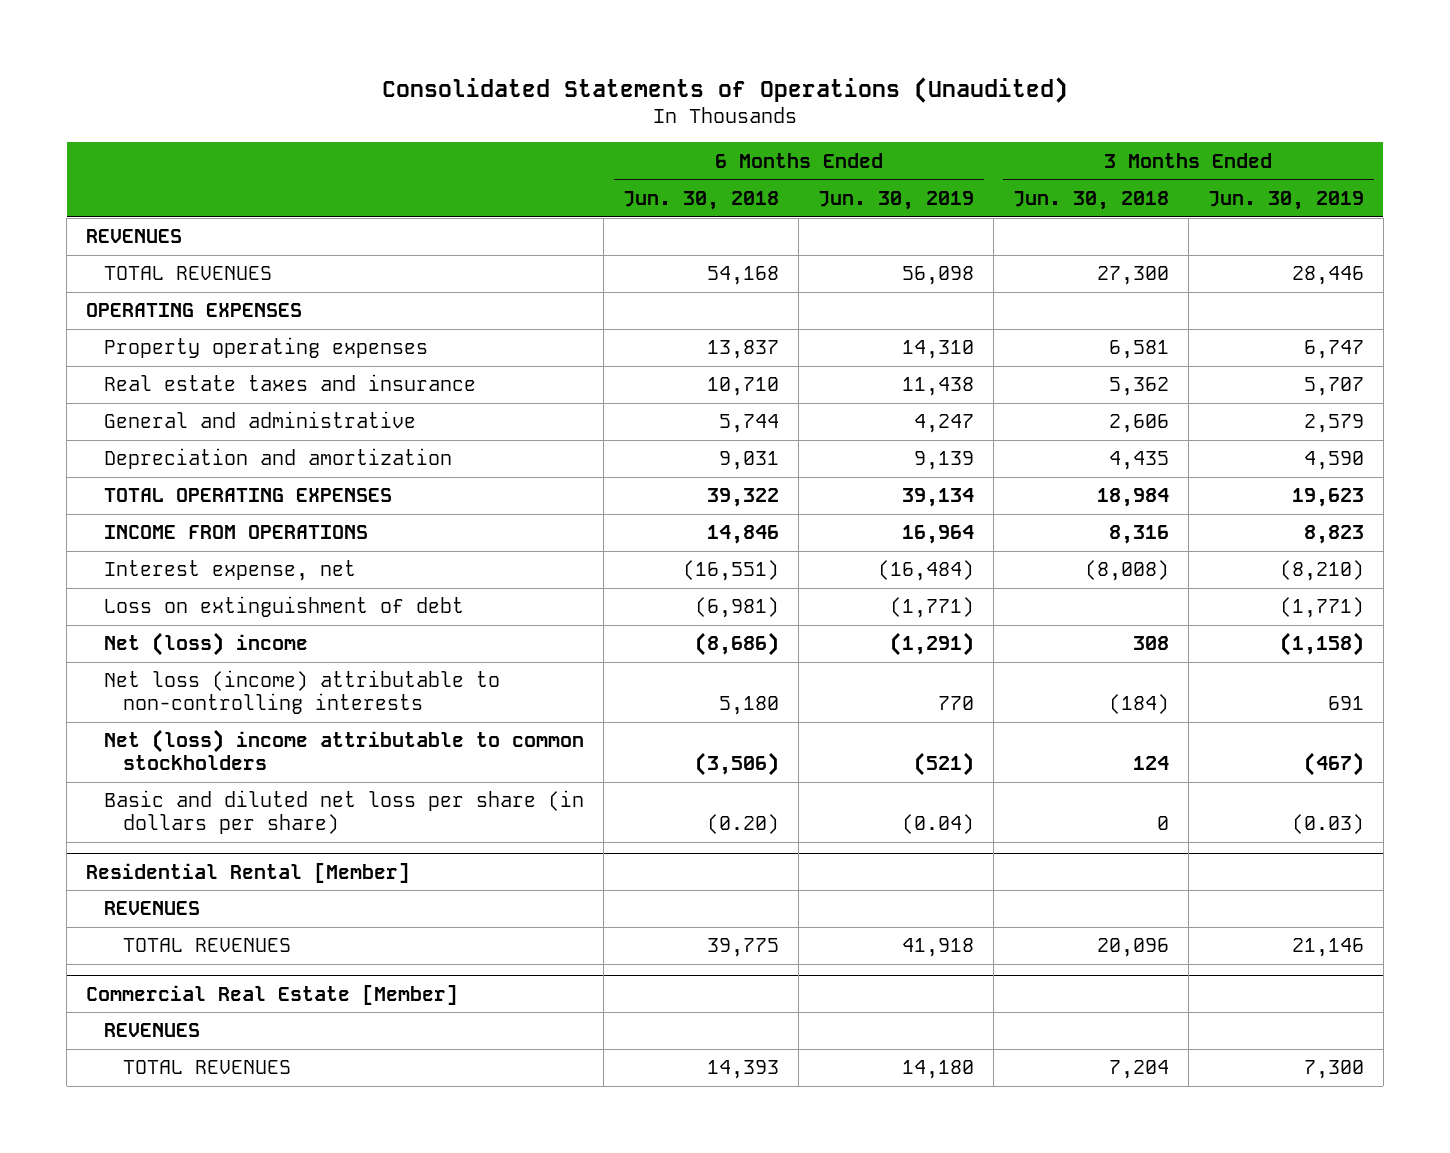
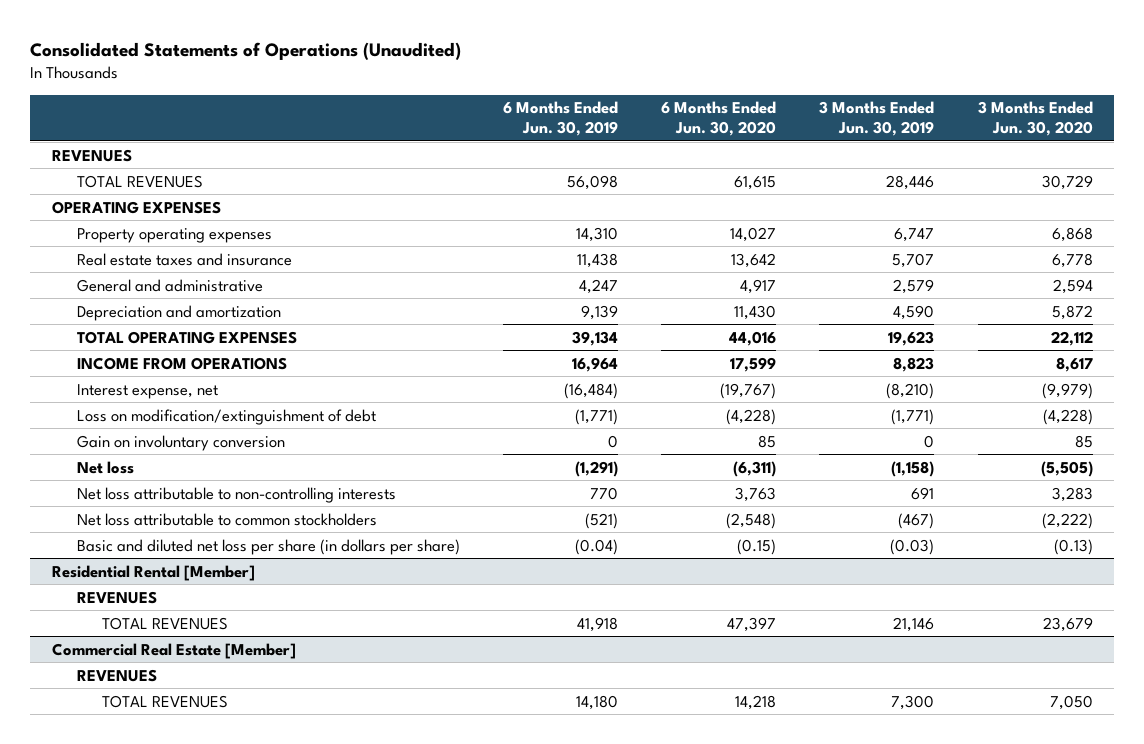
[623,190,780,210] Jun. 30, 2018 -> none
[1013,190,1170,210] Jun. 30, 2018 -> none
none -> [661,101,777,137] 6 Months Ended Jun. 30, 2020
none -> [977,101,1093,137] 3 Months Ended Jun. 30, 2020
[104,596,465,618] Loss on extinguishment of debt -> [76,408,376,425] Loss on modification/extinguishment of debt
none -> [76,434,285,451] Gain on involuntary conversion
[104,632,309,657] Net (loss) income -> [76,460,134,474] Net loss
[104,670,501,714] Net loss (income) attributable to non-controlling interests -> [76,486,396,503] Net loss attributable to non-controlling interests
[104,729,585,770] Net (loss) income attributable to common stockholders -> [76,512,377,526] Net loss attributable to common stockholders

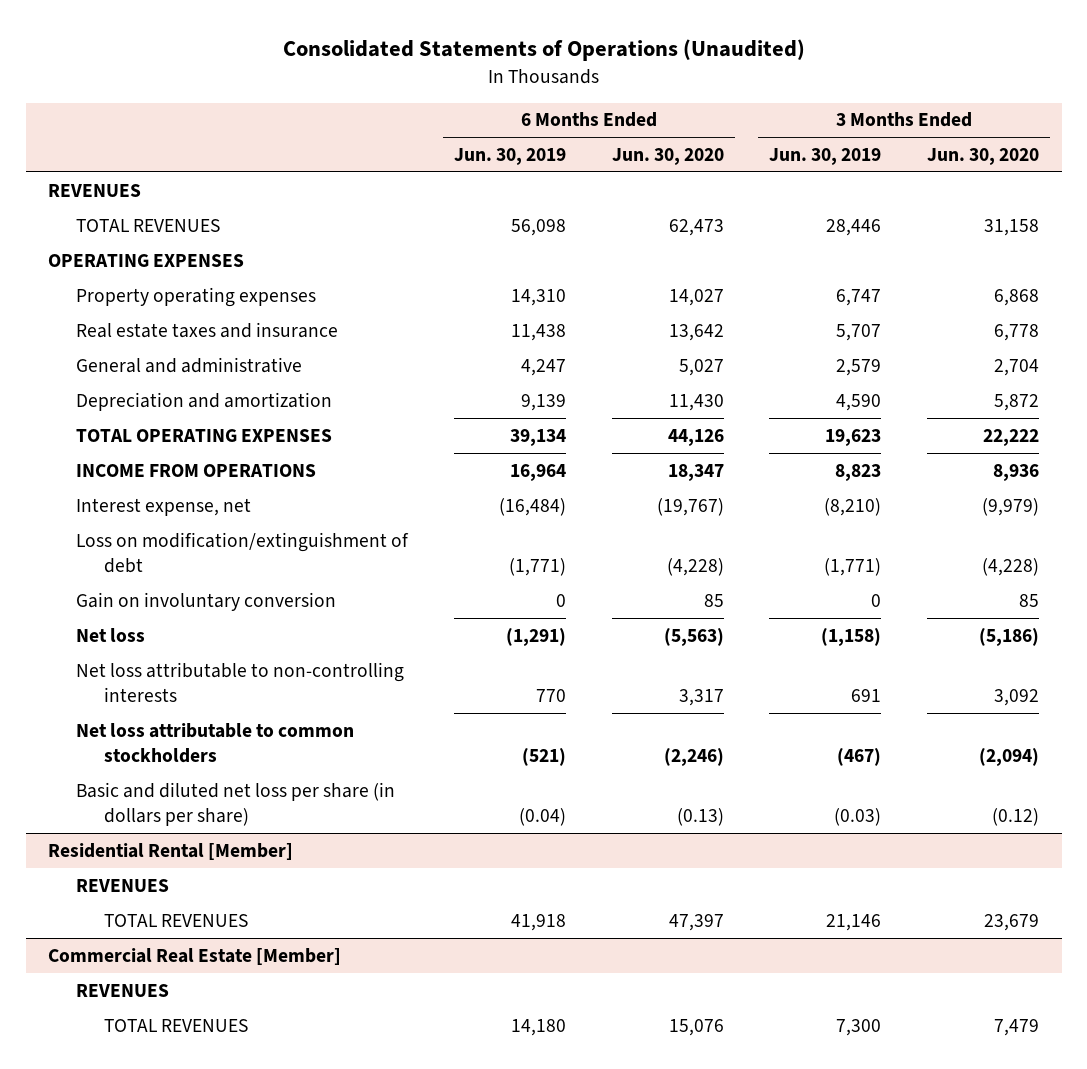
[734,175,777,190] 61,615 -> [668,218,724,236] 62,473
[1041,174,1093,190] 30,729 -> [984,218,1040,236] 31,158
[740,278,777,294] 4,917 -> [678,358,724,376] 5,027
[1052,278,1093,294] 2,594 -> [994,358,1040,376] 2,704
[729,330,777,346] 44,016 -> [667,428,724,446] 44,126
[1050,330,1093,346] 22,112 -> [983,428,1040,446] 22,222
[730,356,777,372] 17,599 -> [667,463,724,481] 18,347
[1055,356,1093,372] 8,617 -> [993,463,1040,481] 8,936
[733,460,777,477] (6,311) -> [663,627,724,646] (5,563)
[1040,460,1093,477] (5,505) -> [979,627,1040,646] (5,186)
[735,486,777,502] 3,763 -> [678,689,724,707] 3,317
[1051,486,1093,502] 3,283 -> [994,689,1040,707] 3,092
[726,512,777,529] (2,548) -> [663,748,724,767] (2,246)
[1041,512,1093,529] (2,222) -> [979,748,1040,767] (2,094)
[737,538,777,555] (0.15) -> [676,808,724,827] (0.13)
[1053,538,1093,555] (0.13) -> [992,808,1040,827] (0.12)
[735,694,777,710] 14,218 -> [668,1018,724,1036] 15,076
[1049,694,1093,710] 7,050 -> [994,1018,1040,1036] 7,479

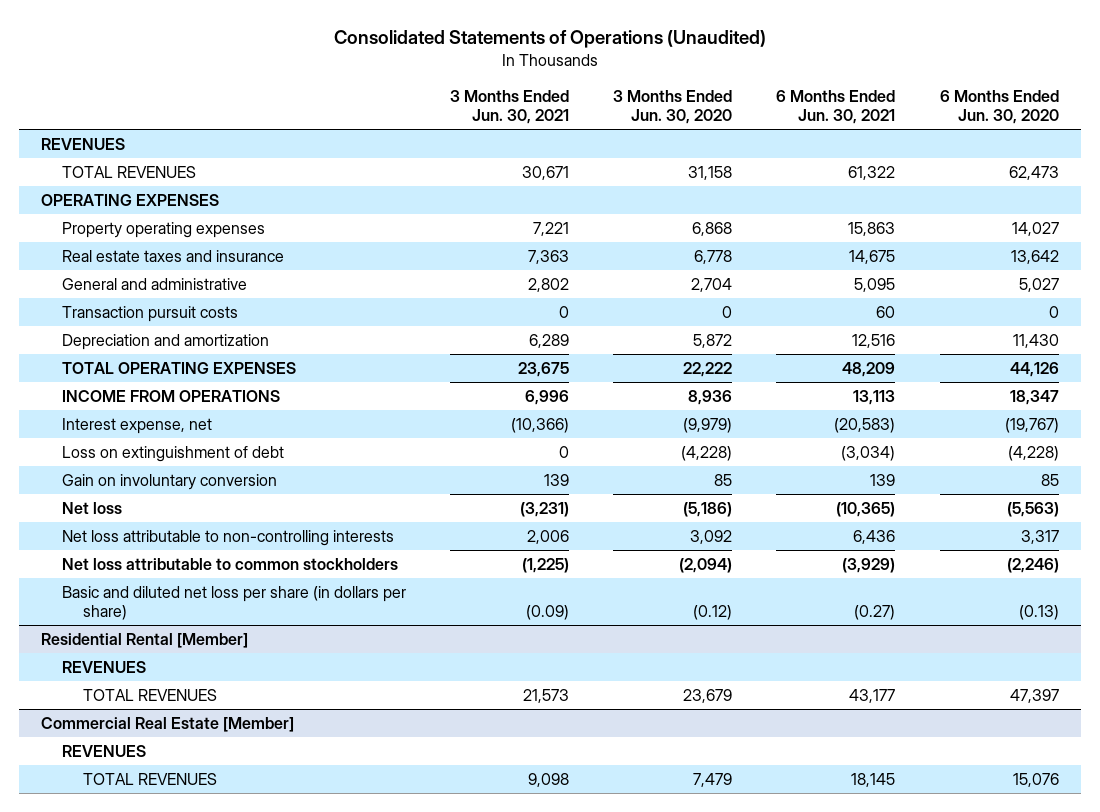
[453,147,566,165] Jun. 30, 2019 -> none
[769,147,882,165] Jun. 30, 2019 -> none
none -> [450,90,570,125] 3 Months Ended Jun. 30, 2021
none -> [776,90,896,125] 6 Months Ended Jun. 30, 2021
none -> [61,305,238,322] Transaction pursuit costs
[76,531,410,574] Loss on modification/extinguishment of debt -> [61,445,284,462] Loss on extinguishment of debt

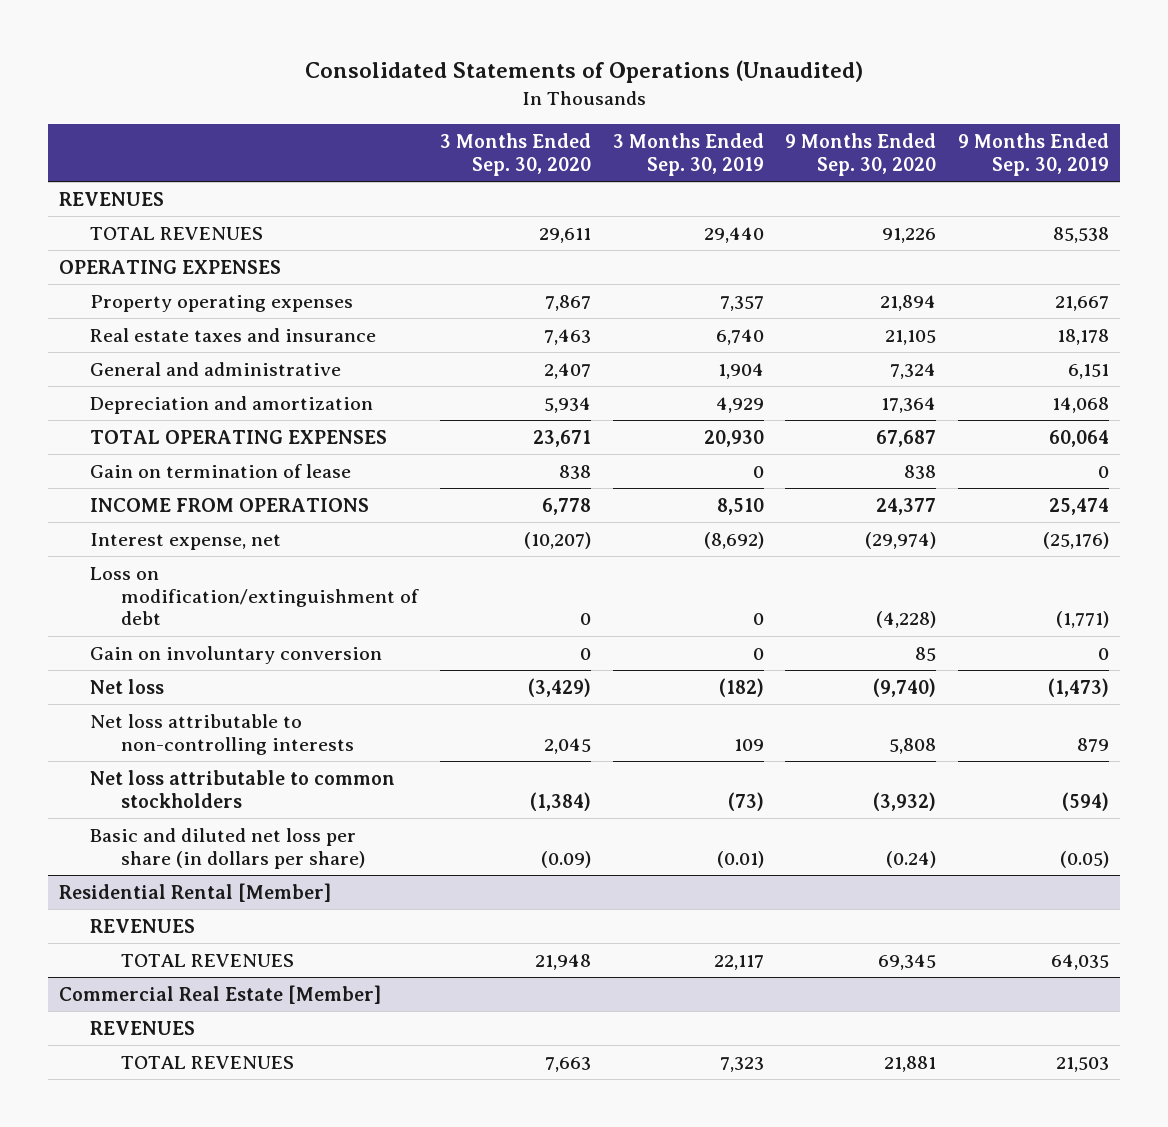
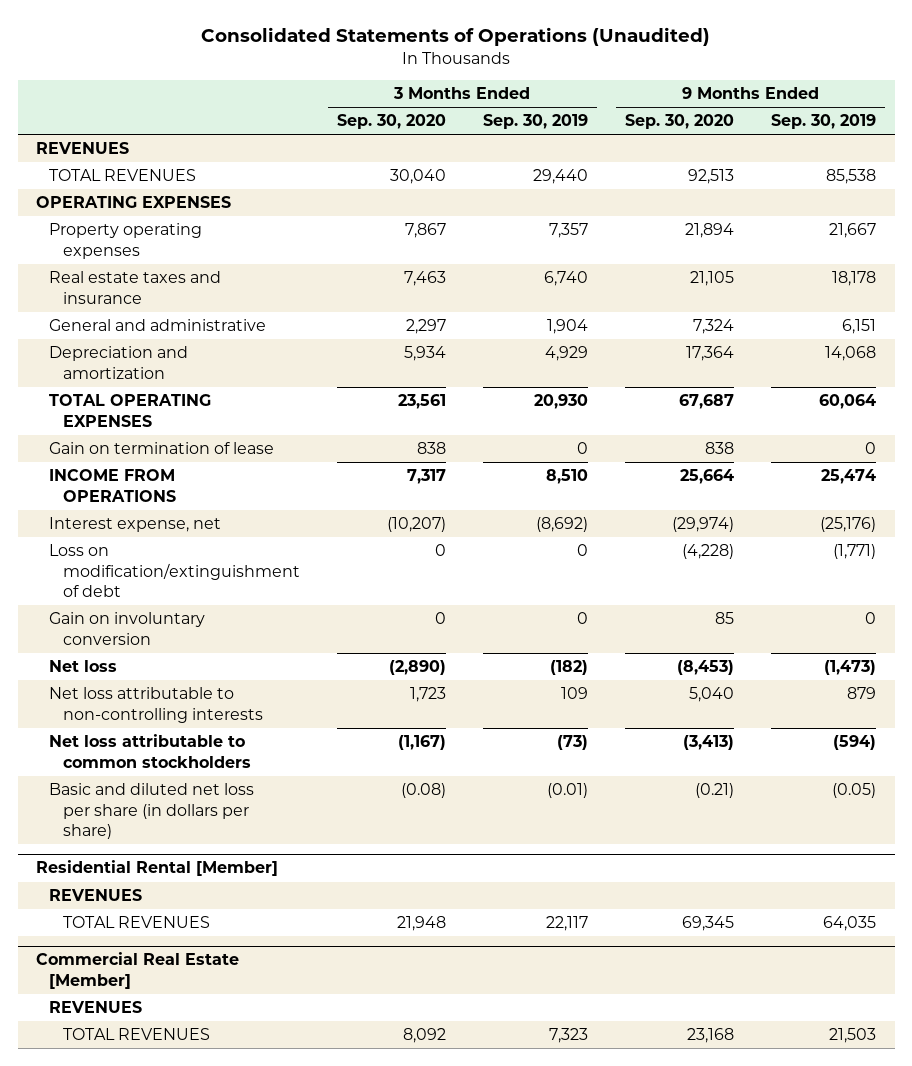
[538,227,591,243] 29,611 -> [389,169,446,185] 30,040
[882,227,937,243] 91,226 -> [688,169,735,185] 92,513
[543,362,591,379] 2,407 -> [405,319,446,335] 2,297
[532,429,591,447] 23,671 -> [397,394,446,410] 23,561
[541,497,591,515] 6,778 -> [406,469,446,485] 7,317
[876,497,937,515] 24,377 -> [680,469,735,485] 25,664
[527,677,591,697] (3,429) -> [388,660,446,676] (2,890)
[873,677,937,697] (9,740) -> [677,660,735,676] (8,453)
[543,737,591,754] 2,045 -> [409,687,446,703] 1,723
[889,737,937,754] 5,808 -> [689,687,735,703] 5,040
[529,791,591,811] (1,384) -> [397,735,446,751] (1,167)
[873,791,937,811] (3,932) -> [683,735,735,751] (3,413)
[540,850,591,868] (0.09) -> [400,783,446,799] (0.08)
[886,850,937,868] (0.24) -> [695,783,735,799] (0.21)
[544,1056,591,1072] 7,663 -> [402,1028,446,1044] 8,092
[884,1055,937,1072] 21,881 -> [687,1028,735,1044] 23,168

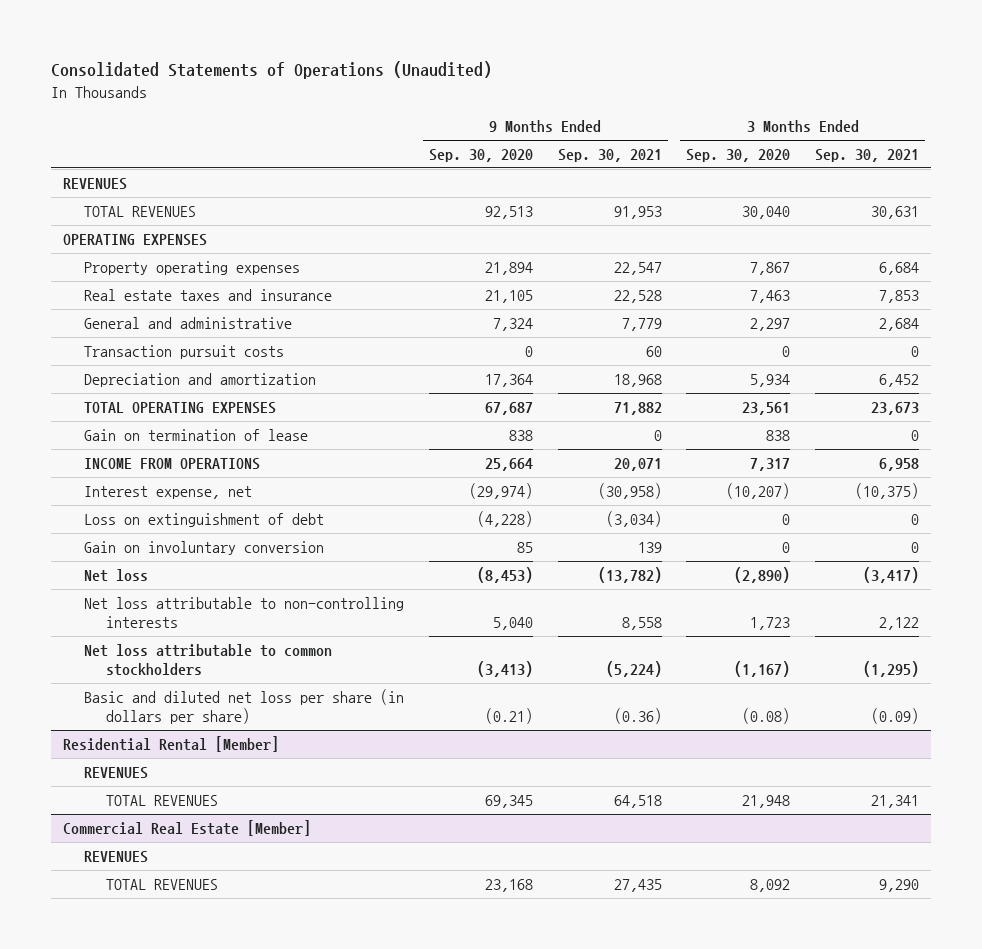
[482,114,588,130] Sep. 30, 2019 -> none
[771,114,877,130] Sep. 30, 2019 -> none
none -> [557,149,662,163] Sep. 30, 2021
none -> [815,149,920,163] Sep. 30, 2021
none -> [84,344,285,359] Transaction pursuit costs
[49,544,300,597] Loss on modification/extinguishment of debt -> [84,512,325,527] Loss on extinguishment of debt

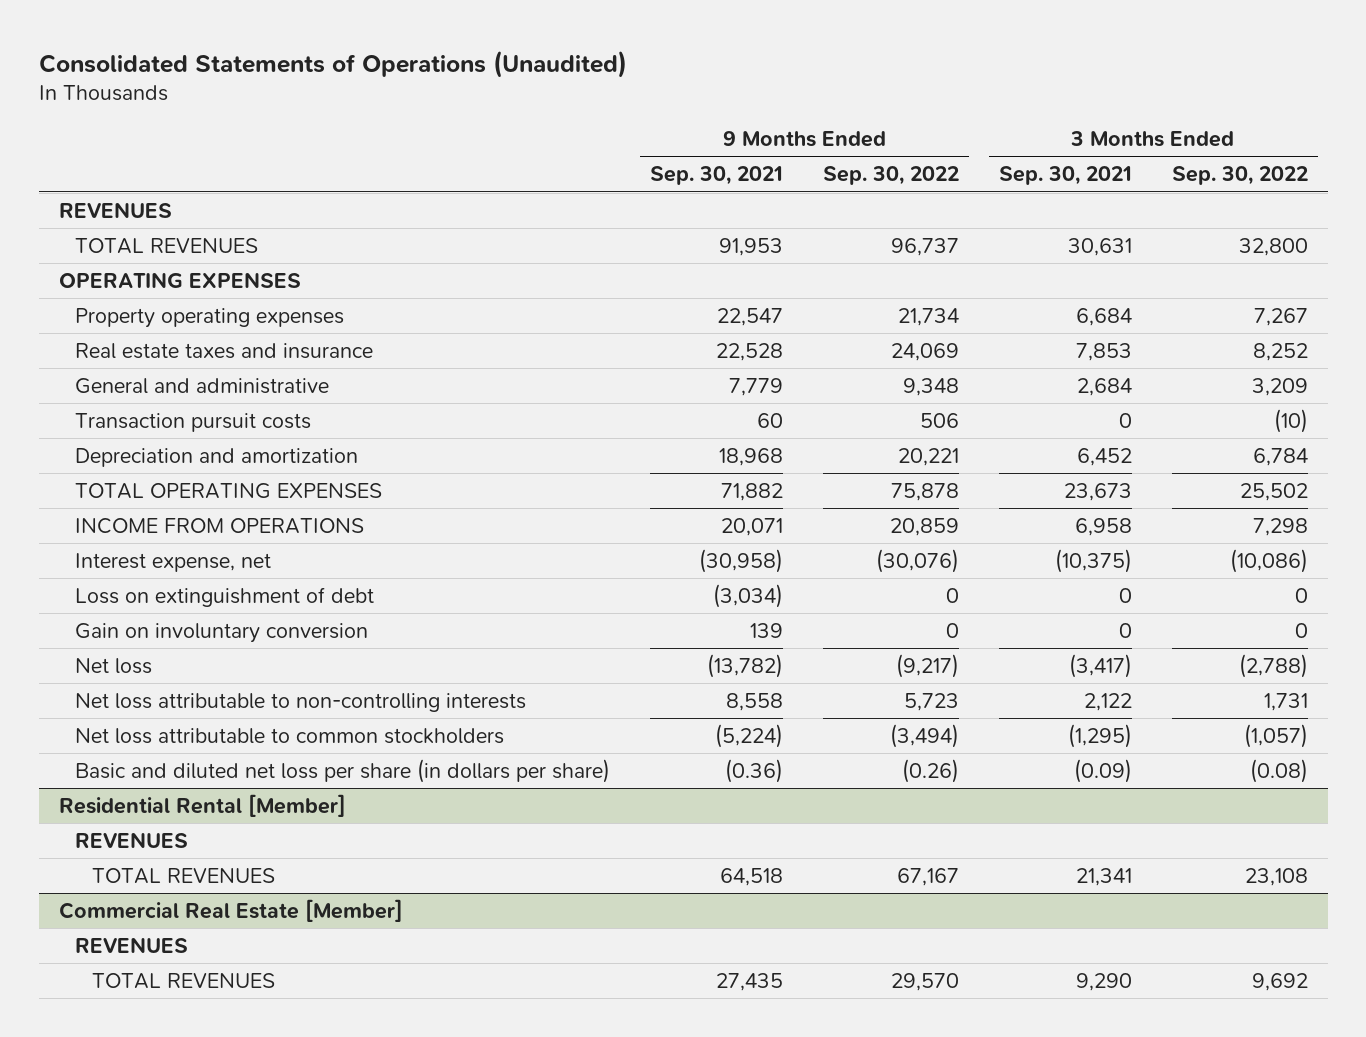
[429,149,534,163] Sep. 30, 2020 -> none
[686,149,791,163] Sep. 30, 2020 -> none
none -> [823,166,960,186] Sep. 30, 2022
none -> [1171,166,1308,186] Sep. 30, 2022
[84,428,309,441] Gain on termination of lease -> none

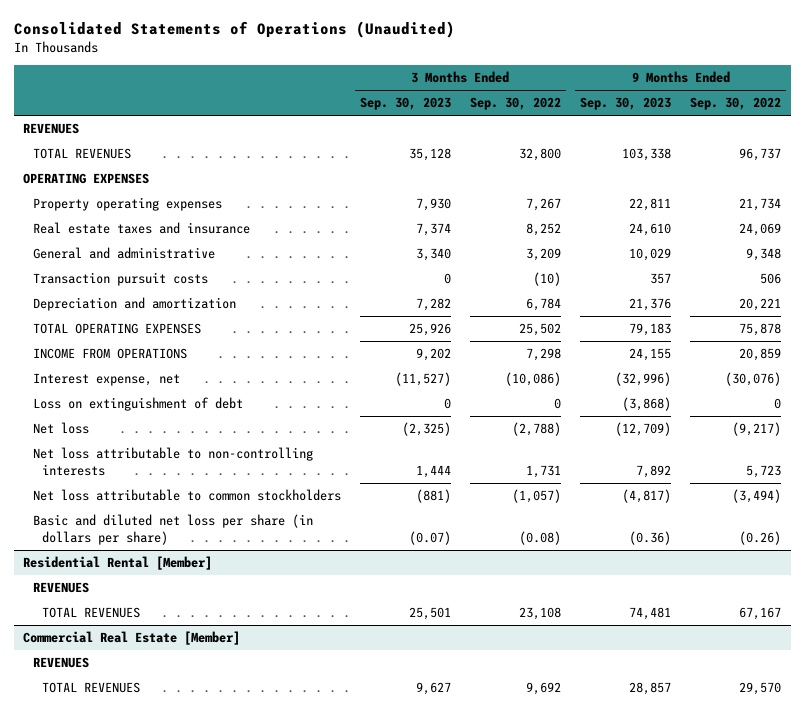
[650,166,784,186] Sep. 30, 2021 -> none
[998,166,1132,186] Sep. 30, 2021 -> none
none -> [359,97,451,111] Sep. 30, 2023
none -> [580,97,672,111] Sep. 30, 2023
[75,622,369,643] Gain on involuntary conversion -> none

